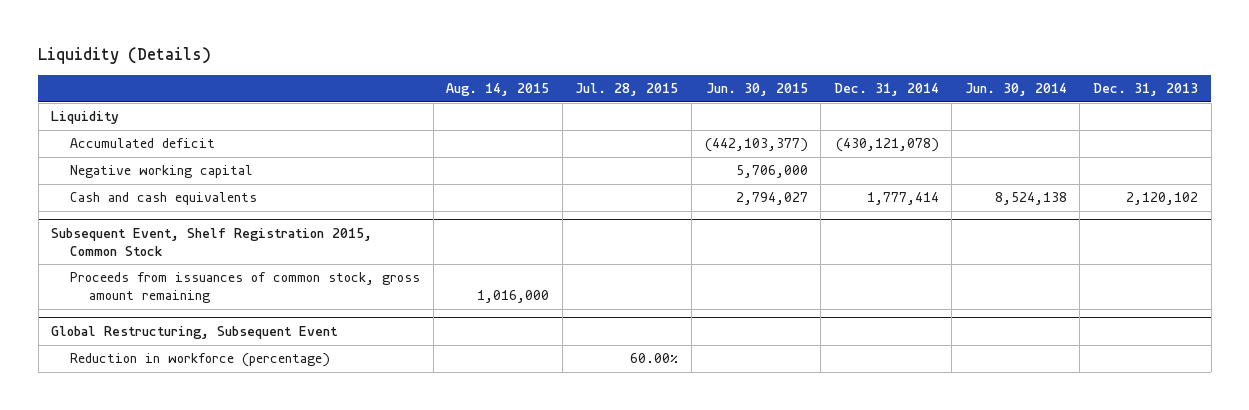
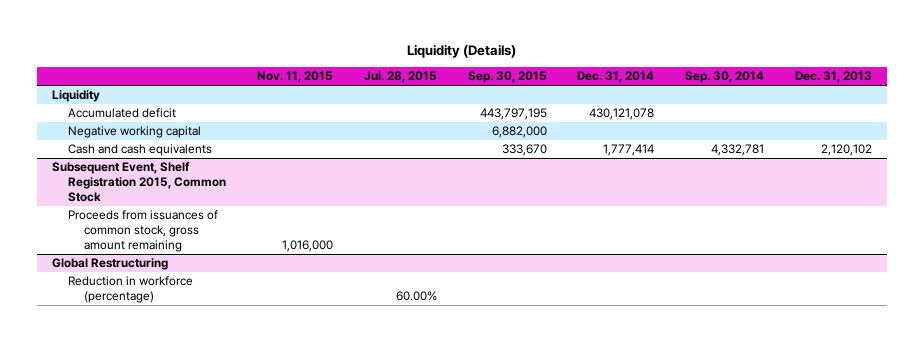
[446,83,550,97] Aug. 14, 2015 -> none
[705,83,808,97] Jun. 30, 2015 -> none
[964,83,1067,97] Jun. 30, 2014 -> none
none -> [256,71,333,84] Nov. 11, 2015
none -> [467,71,547,84] Sep. 30, 2015
none -> [685,71,765,84] Sep. 30, 2014
[835,138,939,153] (430,121,078) -> [589,108,655,121] 430,121,078
[51,326,339,340] Global Restructuring, Subsequent Event -> [52,258,169,271] Global Restructuring

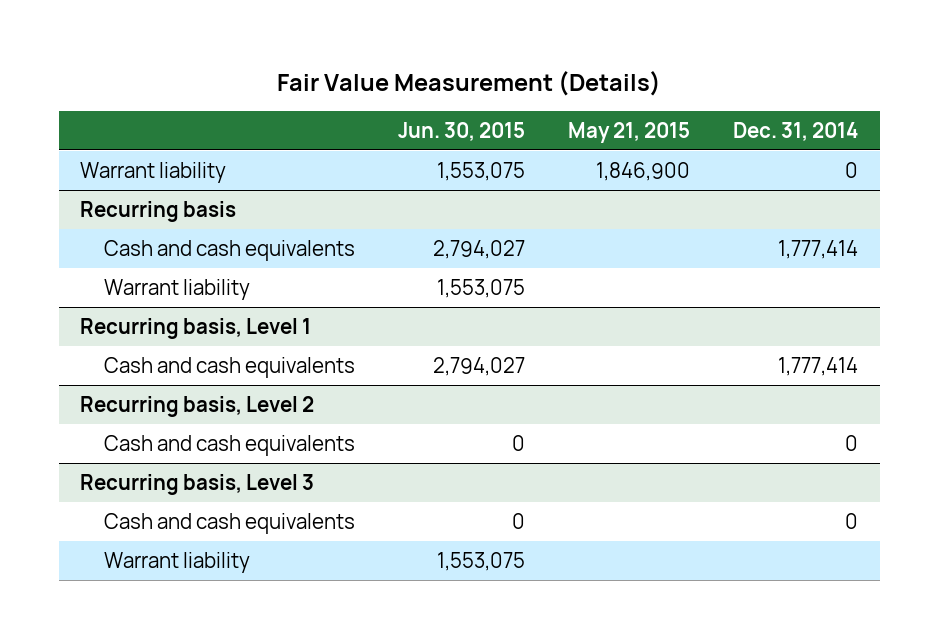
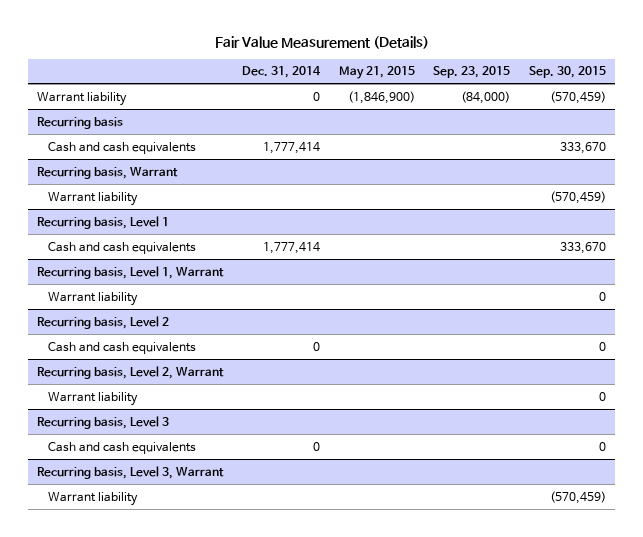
[397,122,525,142] Jun. 30, 2015 -> none
none -> [433,66,511,79] Sep. 23, 2015
none -> [529,66,607,79] Sep. 30, 2015
[596,161,691,181] 1,846,900 -> [347,90,415,104] (1,846,900)
[103,278,250,300] Warrant liability -> none
none -> [37,166,179,179] Recurring basis, Warrant
none -> [47,191,138,206] Warrant liability
none -> [37,265,225,279] Recurring basis, Level 1, Warrant
none -> [47,291,138,306] Warrant liability
none -> [37,365,225,379] Recurring basis, Level 2, Warrant
none -> [47,391,138,406] Warrant liability
[103,551,250,573] Warrant liability -> none
none -> [37,465,225,479] Recurring basis, Level 3, Warrant
none -> [47,491,138,506] Warrant liability

